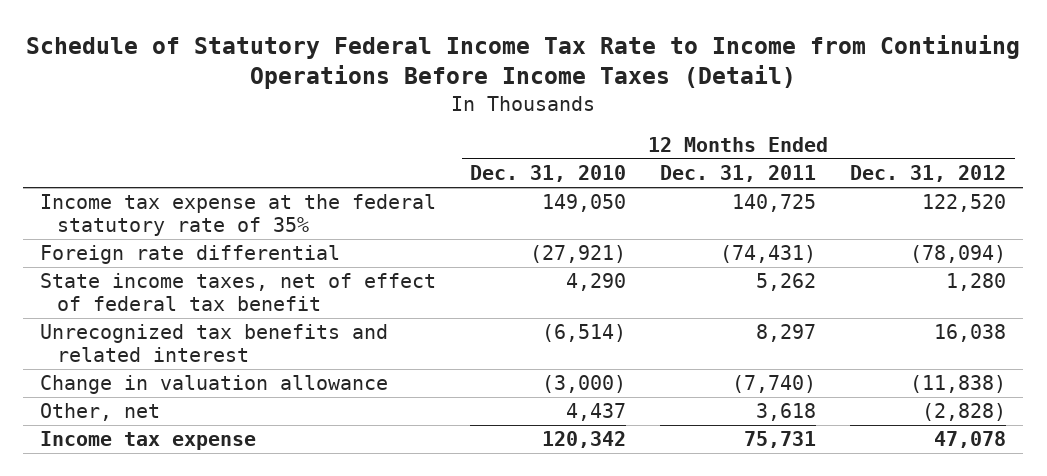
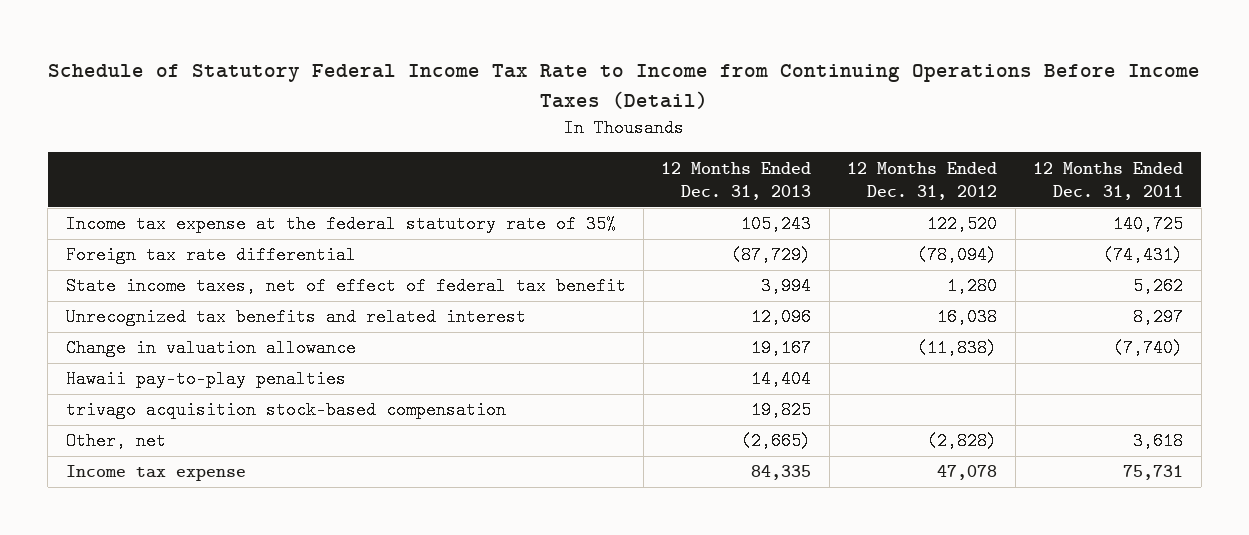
[470,165,627,183] Dec. 31, 2010 -> none
none -> [661,161,812,201] 12 Months Ended Dec. 31, 2013
[40,245,341,265] Foreign rate differential -> [65,246,356,265] Foreign tax rate differential
none -> [65,370,346,389] Hawaii pay-to-play penalties
none -> [65,401,506,420] trivago acquisition stock-based compensation

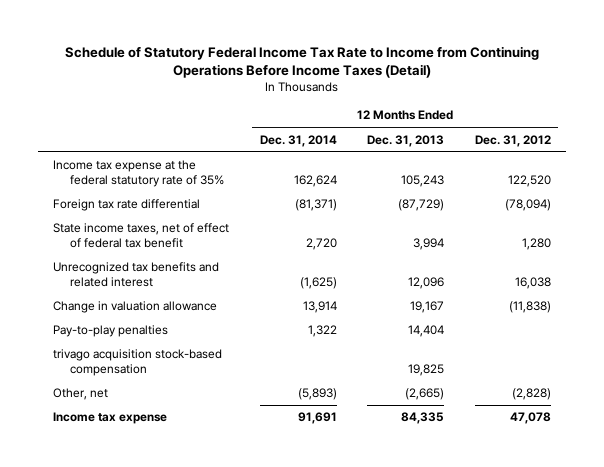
[1033,161,1184,201] 12 Months Ended Dec. 31, 2011 -> none
none -> [259,134,337,147] Dec. 31, 2014
[65,370,346,389] Hawaii pay-to-play penalties -> [53,325,169,338] Pay-to-play penalties

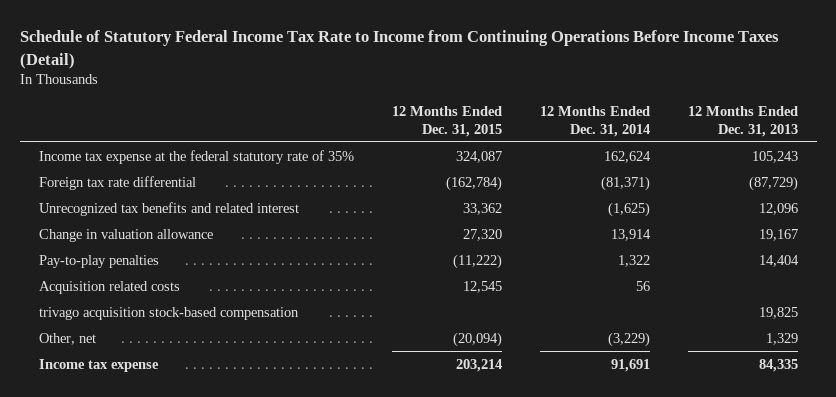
[474,134,551,147] Dec. 31, 2012 -> none
none -> [391,106,502,137] 12 Months Ended Dec. 31, 2015
[53,223,230,249] State income taxes, net of effect of federal tax benefit -> none
none -> [38,280,180,294] Acquisition related costs
[297,388,337,401] (5,893) -> [607,331,650,347] (3,229)
[405,388,445,401] (2,665) -> [765,332,798,345] 1,329

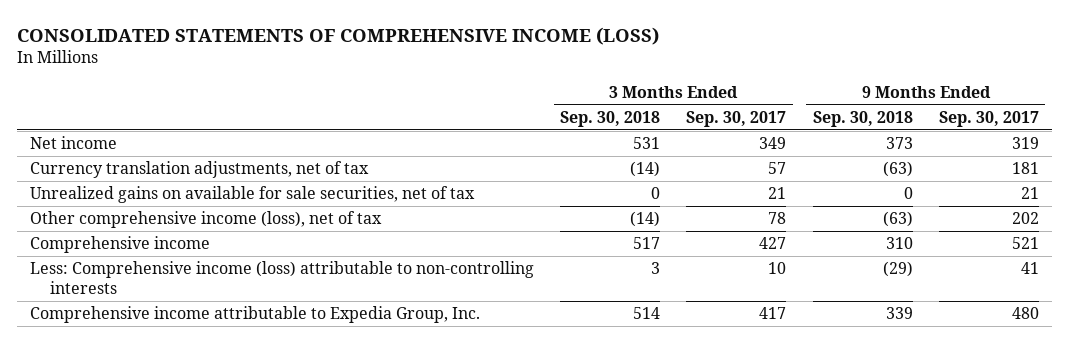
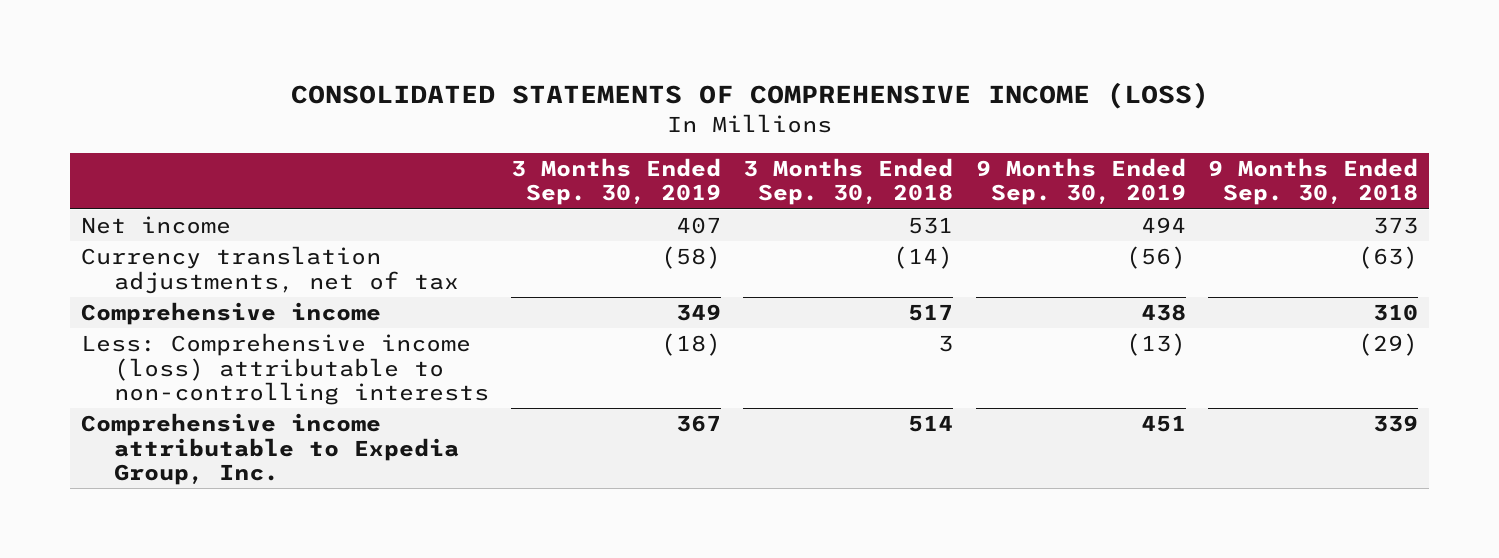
[686,111,787,128] Sep. 30, 2017 -> none
[938,111,1039,128] Sep. 30, 2017 -> none
none -> [510,157,721,206] 3 Months Ended Sep. 30, 2019
none -> [975,157,1186,206] 9 Months Ended Sep. 30, 2019
[30,186,476,204] Unrealized gains on available for sale securities, net of tax -> none
[30,211,383,229] Other comprehensive income (loss), net of tax -> none

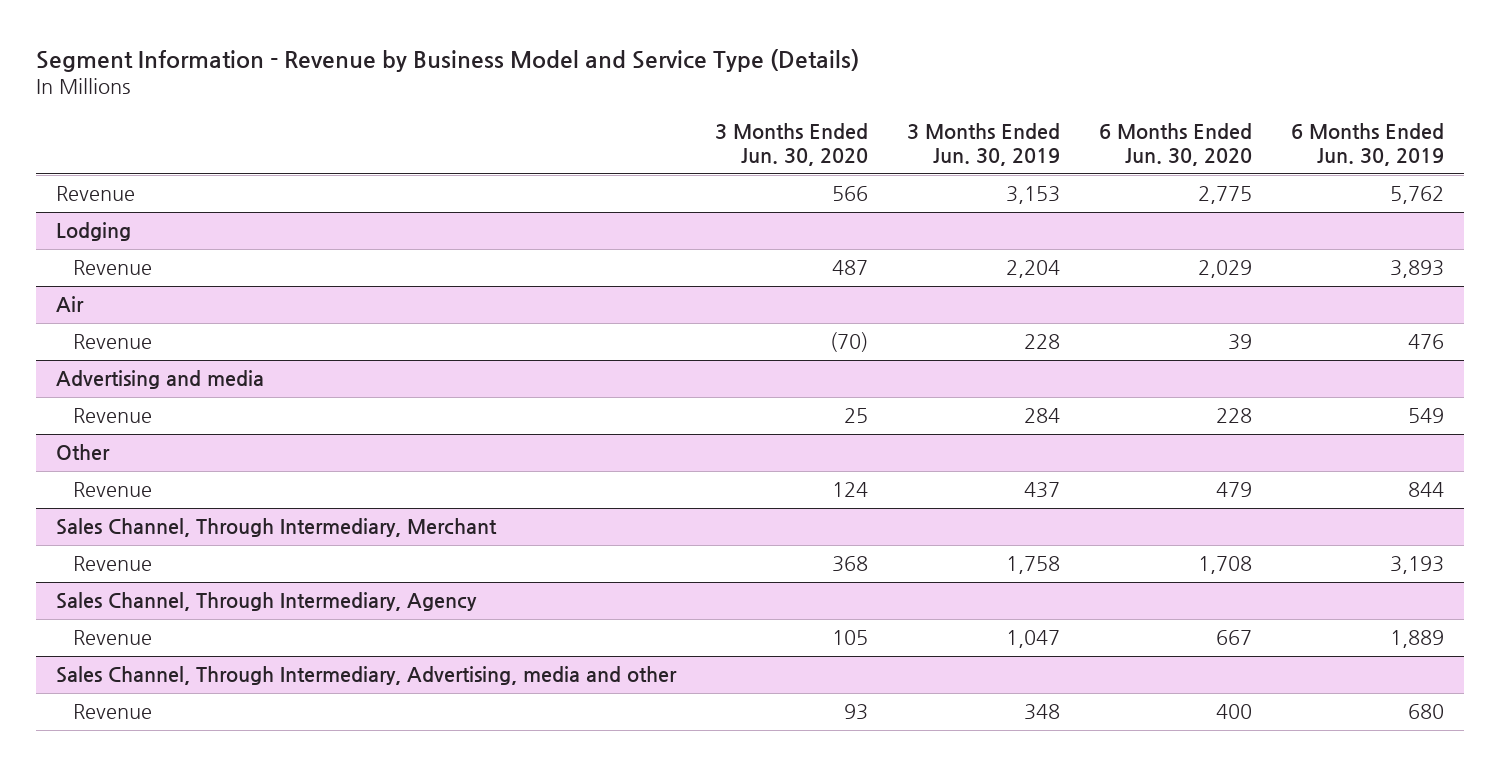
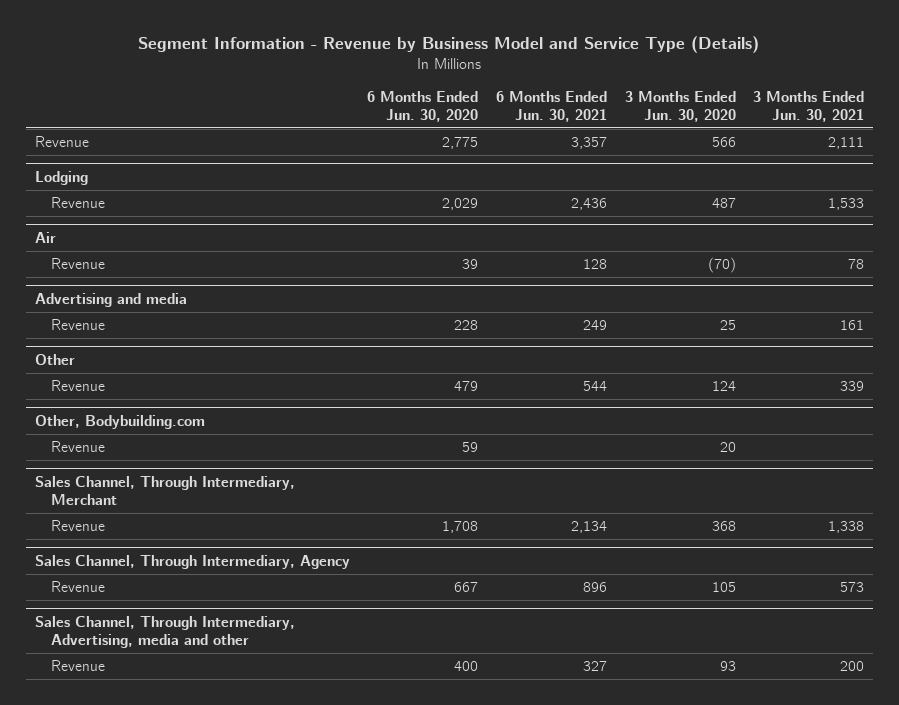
[907,122,1061,167] 3 Months Ended Jun. 30, 2019 -> none
[1291,122,1445,167] 6 Months Ended Jun. 30, 2019 -> none
none -> [495,91,607,122] 6 Months Ended Jun. 30, 2021
none -> [753,91,865,122] 3 Months Ended Jun. 30, 2021
none -> [34,415,205,430] Other, Bodybuilding.com
none -> [51,441,106,453] Revenue

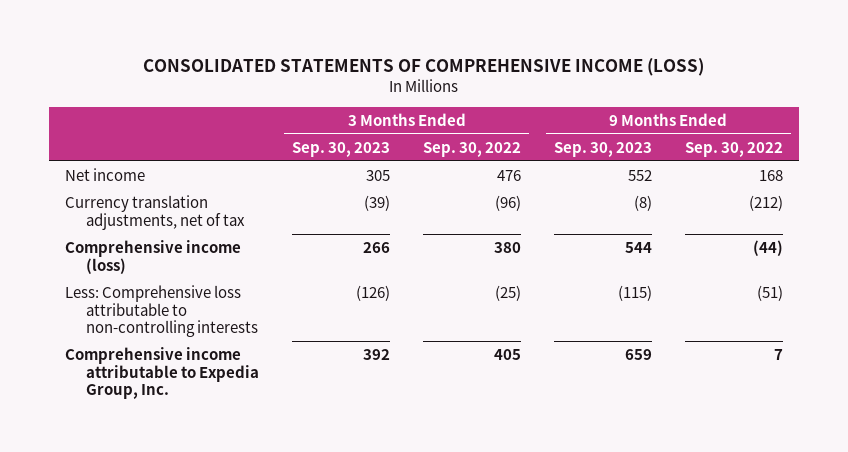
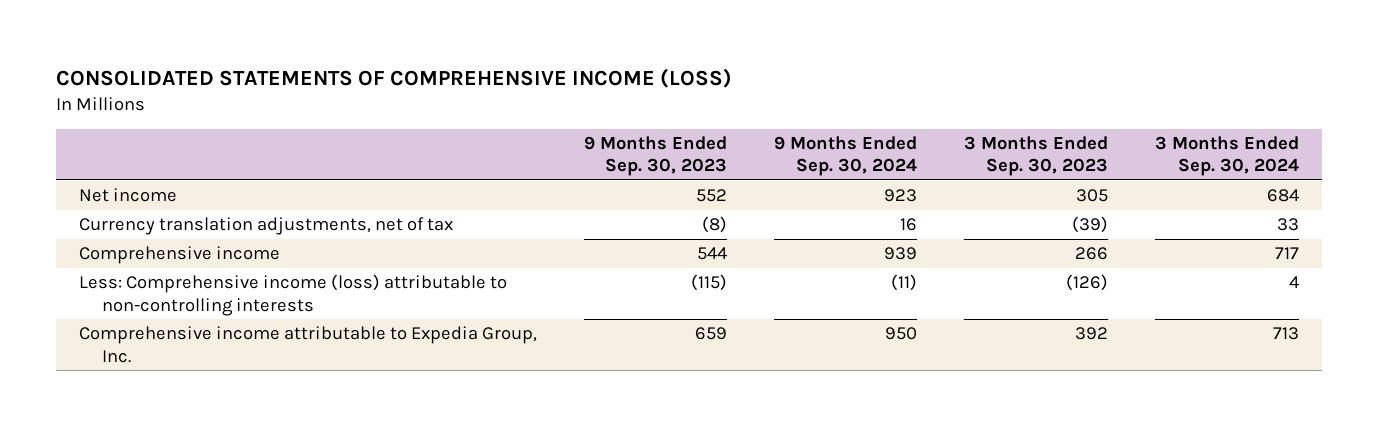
[423,141,522,157] Sep. 30, 2022 -> none
[684,141,783,157] Sep. 30, 2022 -> none
none -> [773,135,917,177] 9 Months Ended Sep. 30, 2024
none -> [1154,135,1299,177] 3 Months Ended Sep. 30, 2024
[65,239,242,274] Comprehensive income (loss) -> [79,246,281,265] Comprehensive income
[65,284,259,338] Less: Comprehensive loss attributable to non-controlling interests -> [79,274,508,316] Less: Comprehensive income (loss) attributable to non-controlling interests

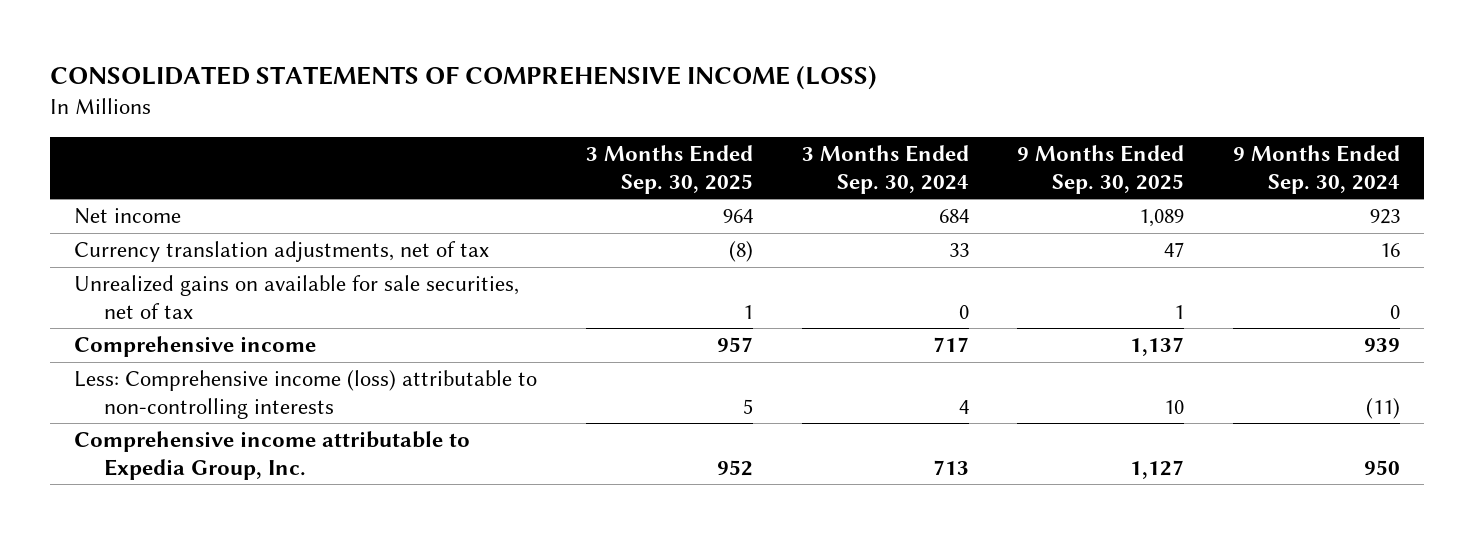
[584,135,728,177] 9 Months Ended Sep. 30, 2023 -> none
[963,135,1108,177] 3 Months Ended Sep. 30, 2023 -> none
none -> [585,144,753,194] 3 Months Ended Sep. 30, 2025
none -> [1017,144,1185,194] 9 Months Ended Sep. 30, 2025
none -> [74,275,520,319] Unrealized gains on available for sale securities, net of tax

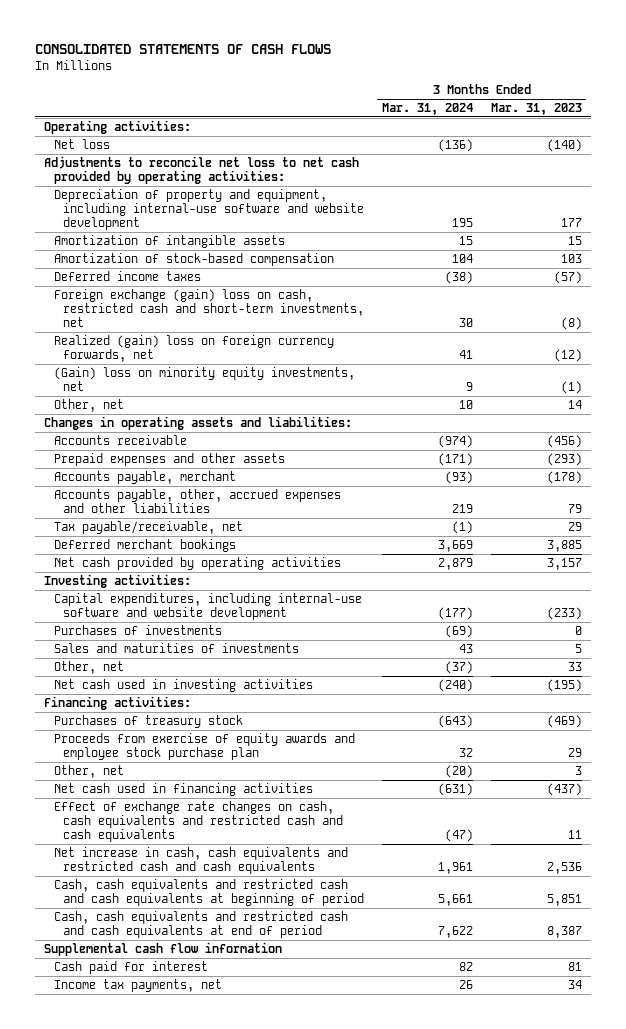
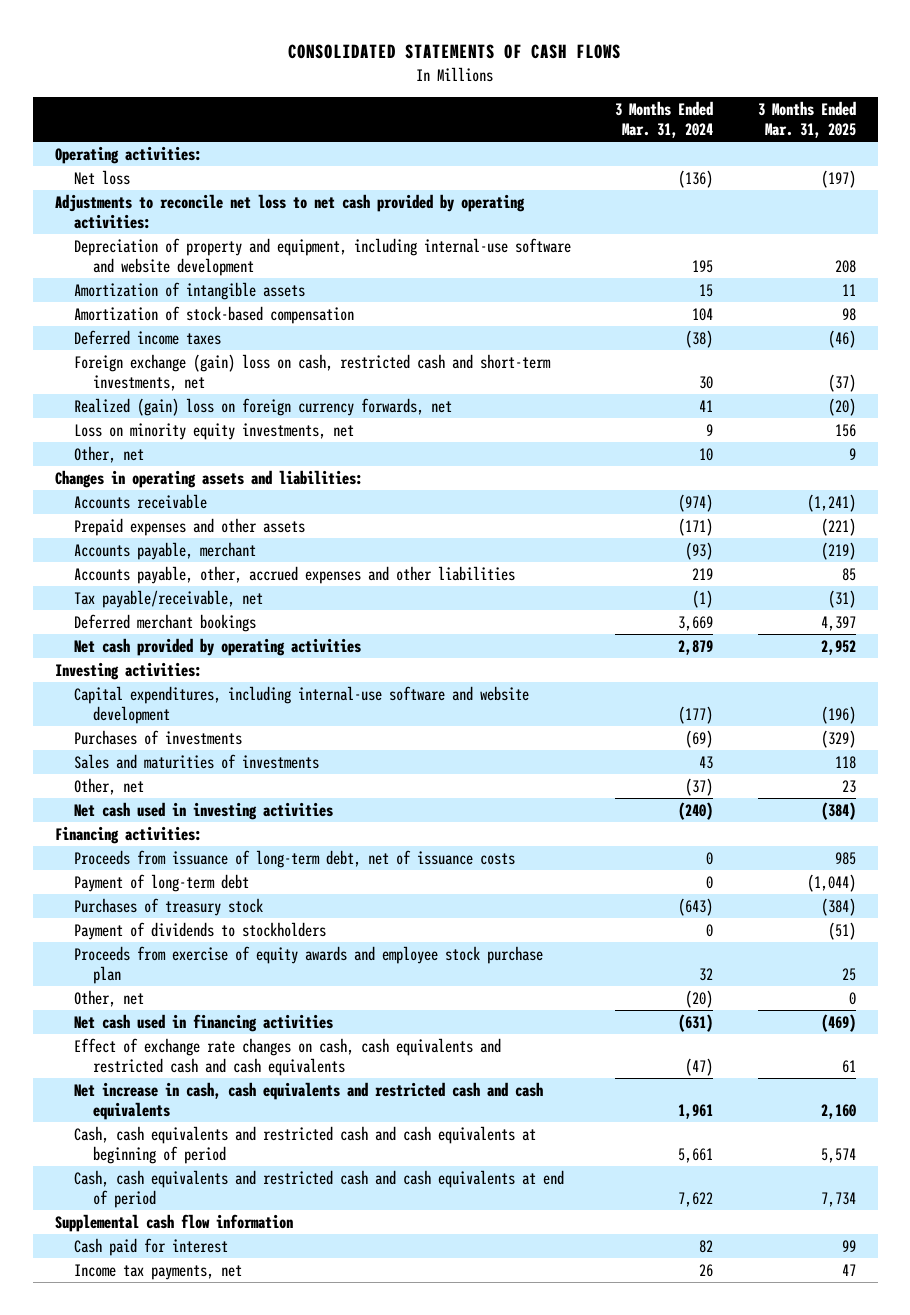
[490,103,582,116] Mar. 31, 2023 -> none
none -> [757,101,856,139] 3 Months Ended Mar. 31, 2025
[53,366,355,391] (Gain) loss on minority equity investments, net -> [74,422,355,440] Loss on minority equity investments, net
none -> [74,849,516,868] Proceeds from issuance of long-term debt, net of issuance costs
none -> [74,873,250,892] Payment of long-term debt
none -> [74,921,327,940] Payment of dividends to stockholders

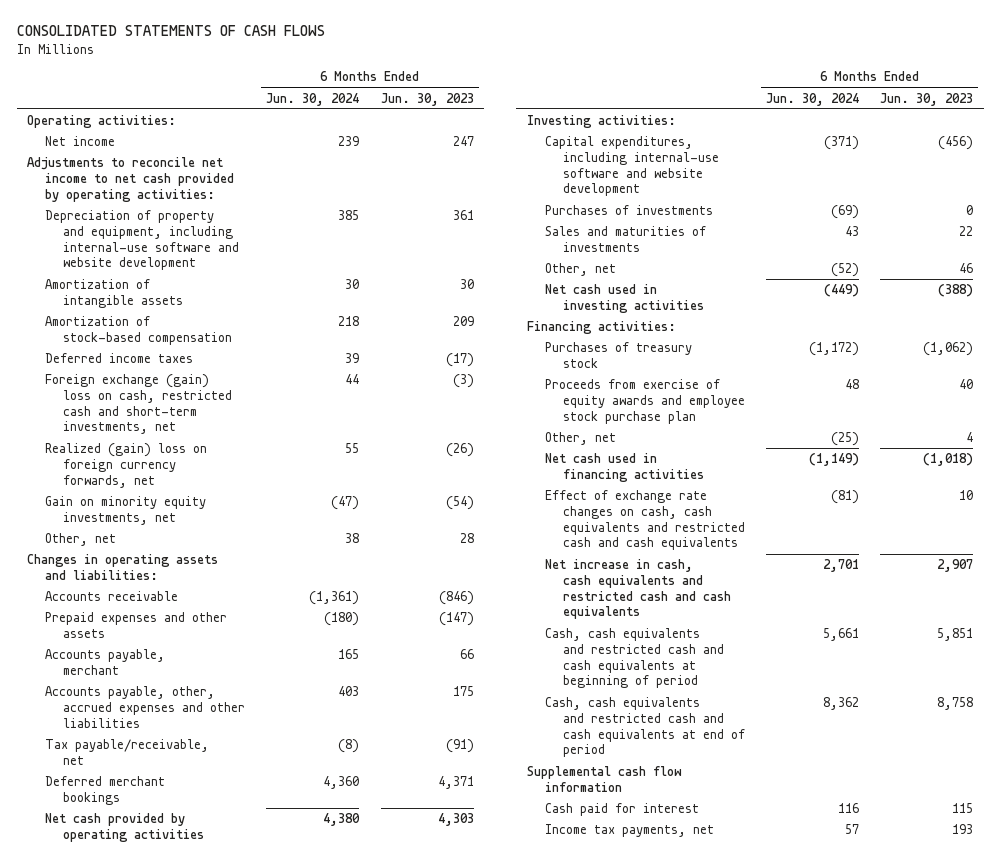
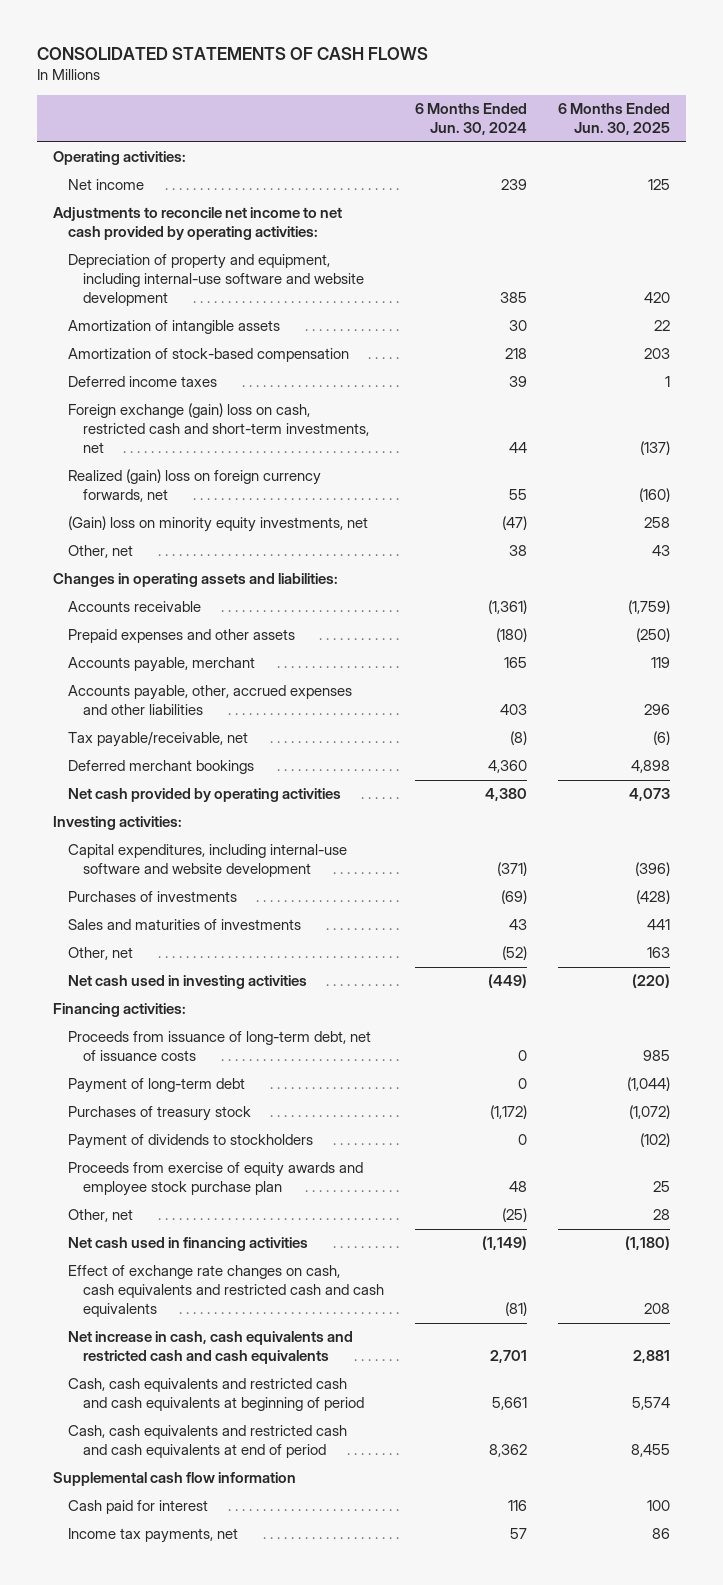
[380,92,474,106] Jun. 30, 2023 -> none
none -> [557,103,670,136] 6 Months Ended Jun. 30, 2025
[45,495,207,525] Gain on minority equity investments, net -> [67,516,368,533] (Gain) loss on minority equity investments, net
none -> [67,1031,371,1062] Proceeds from issuance of long-term debt, net of issuance costs
none -> [67,1078,245,1094] Payment of long-term debt
none -> [67,1134,313,1150] Payment of dividends to stockholders

